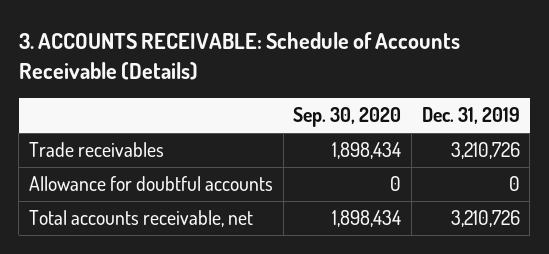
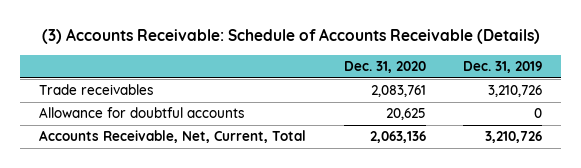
[18,31,460,80] 3. ACCOUNTS RECEIVABLE: Schedule of Accounts Receivable (Details) -> [41,28,540,45] (3) Accounts Receivable: Schedule of Accounts Receivable (Details)
[293,107,402,128] Sep. 30, 2020 -> none
none -> [343,61,426,74] Dec. 31, 2020
[28,210,253,228] Total accounts receivable, net -> [39,130,307,144] Accounts Receivable, Net, Current, Total

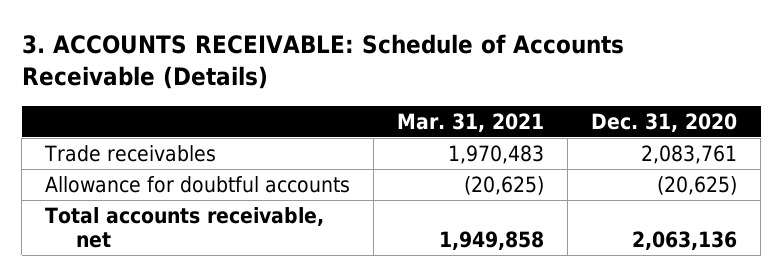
[41,28,540,45] (3) Accounts Receivable: Schedule of Accounts Receivable (Details) -> [21,34,624,90] 3. ACCOUNTS RECEIVABLE: Schedule of Accounts Receivable (Details)
[463,61,543,74] Dec. 31, 2019 -> none
none -> [397,112,545,132] Mar. 31, 2021
[385,108,426,121] 20,625 -> [657,176,738,196] (20,625)
[39,130,307,144] Accounts Receivable, Net, Current, Total -> [45,207,325,248] Total accounts receivable, net

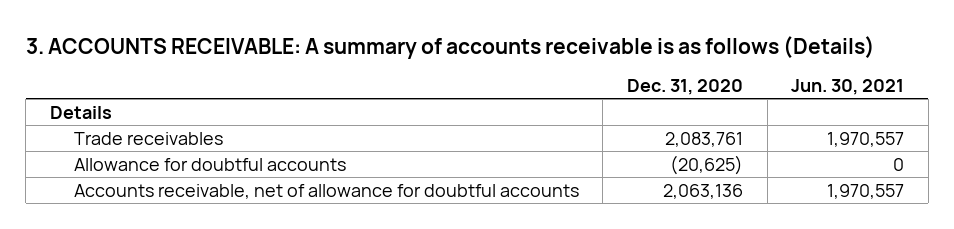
[21,34,624,90] 3. ACCOUNTS RECEIVABLE: Schedule of Accounts Receivable (Details) -> [25,35,875,59] 3. ACCOUNTS RECEIVABLE: A summary of accounts receivable is as follows (Details)
[397,112,545,132] Mar. 31, 2021 -> none
none -> [791,78,905,95] Jun. 30, 2021
none -> [49,105,112,119] Details
[45,207,325,248] Total accounts receivable, net -> [73,183,579,199] Accounts receivable, net of allowance for doubtful accounts

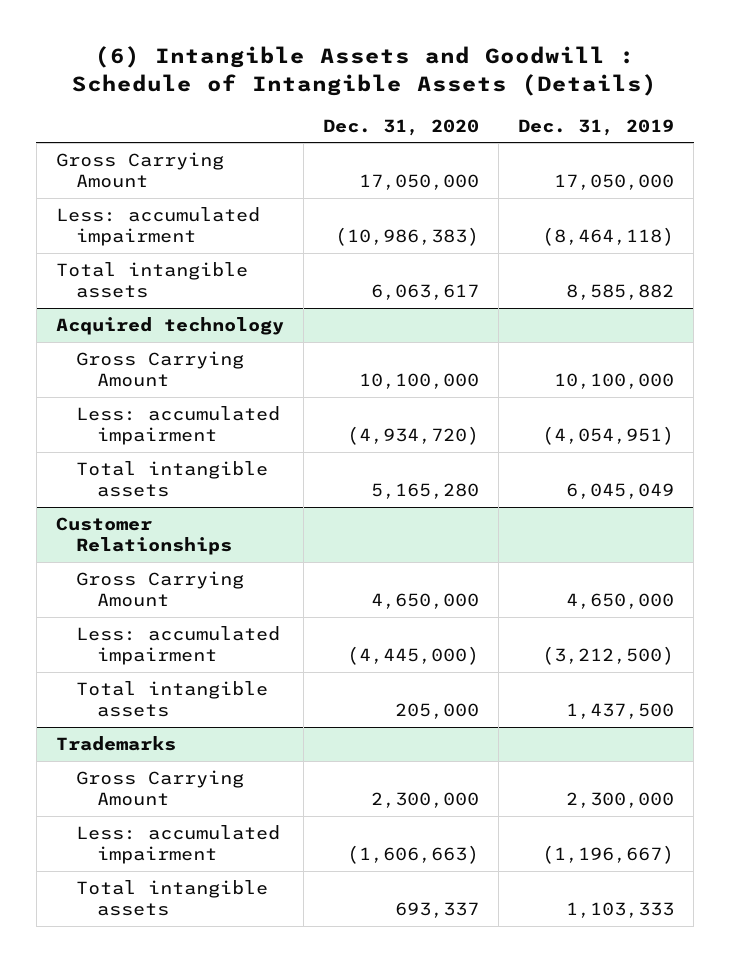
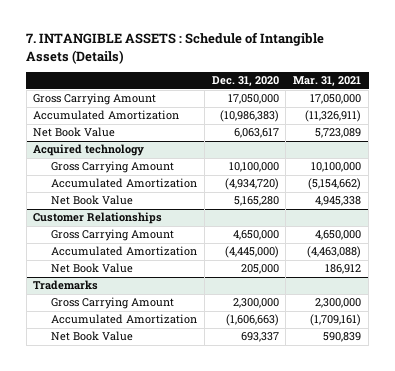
[71,46,657,96] (6) Intangible Assets and Goodwill : Schedule of Intangible Assets (Details) -> [26,32,325,64] 7. INTANGIBLE ASSETS : Schedule of Intangible Assets (Details)
[518,118,675,136] Dec. 31, 2019 -> none
none -> [293,76,362,87] Mar. 31, 2021
[55,207,260,246] Less: accumulated impairment -> [33,110,180,121] Accumulated Amortization
[55,262,248,298] Total intangible assets -> [33,127,116,138] Net Book Value
[76,406,281,445] Less: accumulated impairment -> [50,178,197,189] Accumulated Amortization
[76,461,269,497] Total intangible assets -> [50,195,133,206] Net Book Value
[76,626,281,665] Less: accumulated impairment -> [50,246,197,257] Accumulated Amortization
[76,681,269,717] Total intangible assets -> [50,263,133,274] Net Book Value
[76,825,281,864] Less: accumulated impairment -> [50,314,197,325] Accumulated Amortization
[76,880,269,916] Total intangible assets -> [50,331,133,342] Net Book Value

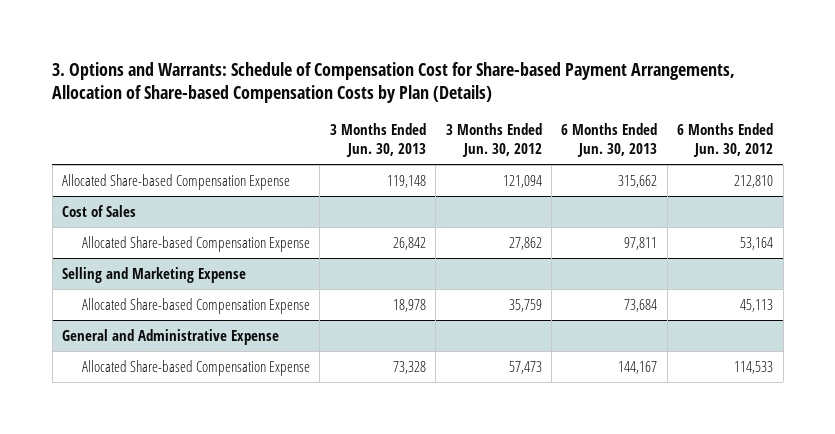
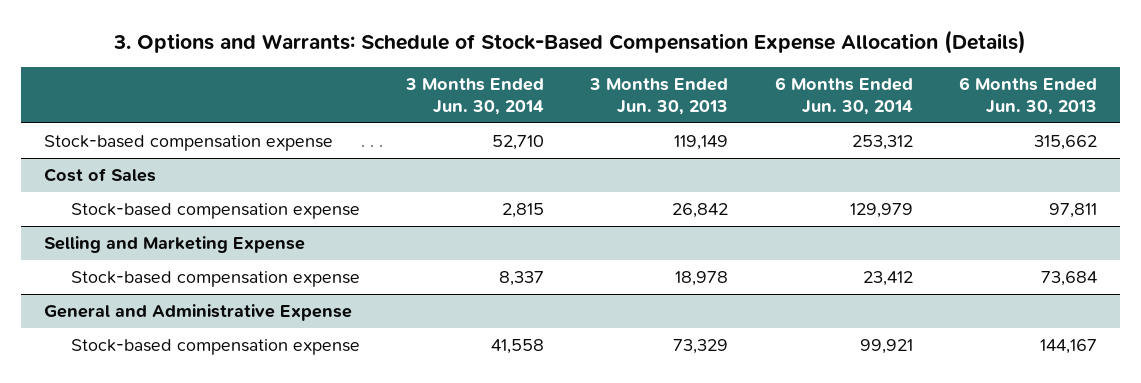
[52,61,736,103] 3. Options and Warrants: Schedule of Compensation Cost for Share-based Payment Arrangements, Allocation of Share-based Compensation Costs by Plan (Details) -> [113,29,1027,54] 3. Options and Warrants: Schedule of Stock-Based Compensation Expense Allocation (Details)
[445,122,542,158] 3 Months Ended Jun. 30, 2012 -> none
[677,122,774,158] 6 Months Ended Jun. 30, 2012 -> none
none -> [405,77,545,115] 3 Months Ended Jun. 30, 2014
none -> [774,76,913,115] 6 Months Ended Jun. 30, 2014
[62,173,291,190] Allocated Share-based Compensation Expense -> [43,135,333,152] Stock-based compensation expense
[386,174,426,188] 119,148 -> [674,135,729,151] 119,149
[82,235,311,252] Allocated Share-based Compensation Expense -> [71,203,361,220] Stock-based compensation expense
[82,297,311,314] Allocated Share-based Compensation Expense -> [71,271,361,288] Stock-based compensation expense
[82,359,311,376] Allocated Share-based Compensation Expense -> [71,339,361,356] Stock-based compensation expense
[392,360,426,374] 73,328 -> [673,339,729,355] 73,329

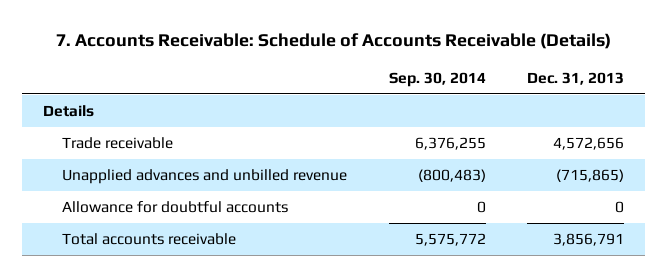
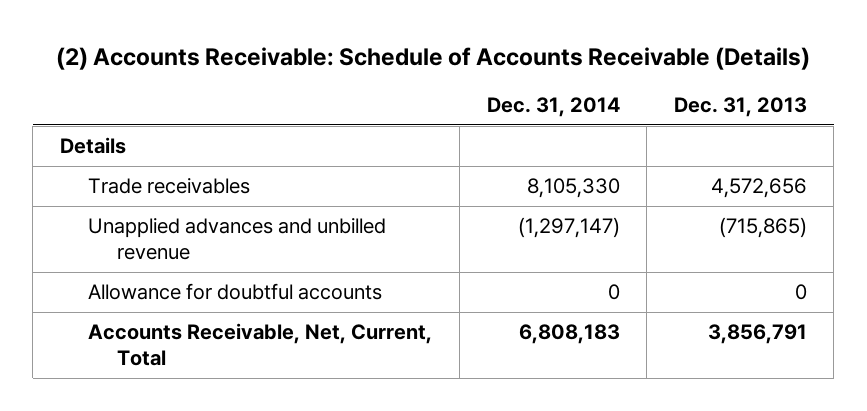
[55,33,611,50] 7. Accounts Receivable: Schedule of Accounts Receivable (Details) -> [56,46,811,70] (2) Accounts Receivable: Schedule of Accounts Receivable (Details)
[388,71,486,87] Sep. 30, 2014 -> none
none -> [486,97,620,118] Dec. 31, 2014
[61,136,173,149] Trade receivable -> [88,178,251,195] Trade receivables
[61,232,236,245] Total accounts receivable -> [88,323,433,366] Accounts Receivable, Net, Current, Total

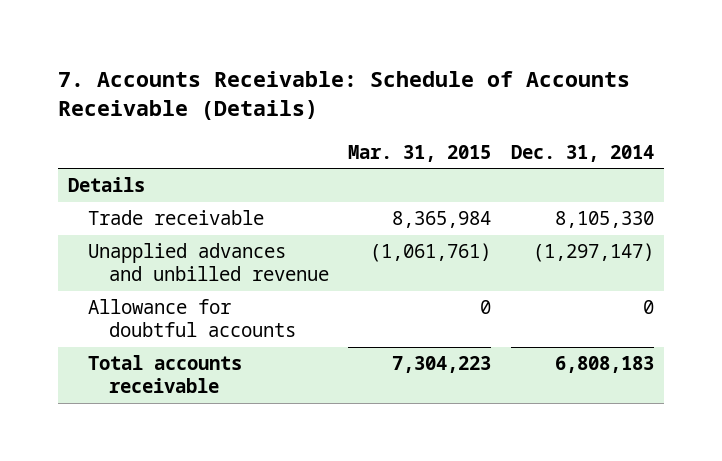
[56,46,811,70] (2) Accounts Receivable: Schedule of Accounts Receivable (Details) -> [58,71,631,121] 7. Accounts Receivable: Schedule of Accounts Receivable (Details)
[673,97,807,118] Dec. 31, 2013 -> none
none -> [348,144,492,162] Mar. 31, 2015
[88,178,251,195] Trade receivables -> [88,210,265,226] Trade receivable
[88,323,433,366] Accounts Receivable, Net, Current, Total -> [88,355,243,394] Total accounts receivable

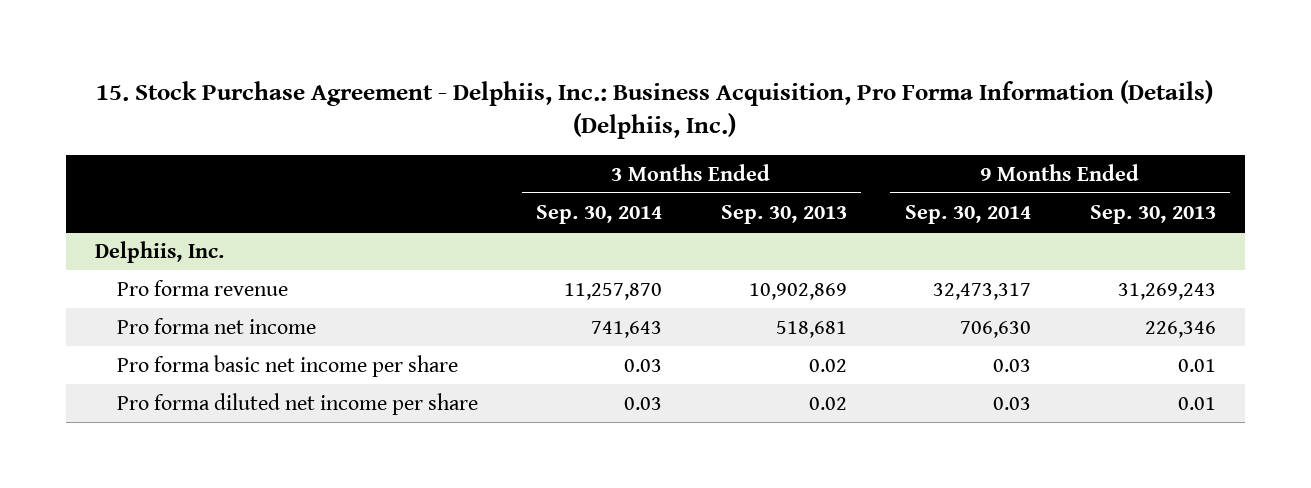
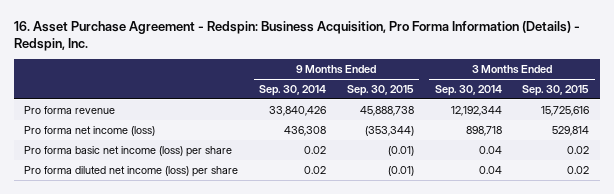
[96,79,1214,140] 15. Stock Purchase Agreement - Delphiis, Inc.: Business Acquisition, Pro Forma Information (Details) (Delphiis, Inc.) -> [13,21,580,52] 16. Asset Purchase Agreement - Redspin: Business Acquisition, Pro Forma Information (Details) - Redspin, Inc.
[720,204,847,224] Sep. 30, 2013 -> none
[1089,204,1216,224] Sep. 30, 2013 -> none
none -> [346,85,414,97] Sep. 30, 2015
none -> [522,85,590,97] Sep. 30, 2015
[95,240,225,263] Delphiis, Inc. -> none
[564,282,663,300] 11,257,870 -> [450,105,502,116] 12,192,344
[933,282,1032,300] 32,473,317 -> [268,105,326,116] 33,840,426
[116,317,316,334] Pro forma net income -> [24,125,156,136] Pro forma net income (loss)
[591,320,663,338] 741,643 -> [465,125,502,136] 898,718
[960,320,1032,338] 706,630 -> [283,125,326,136] 436,308
[116,354,458,377] Pro forma basic net income per share -> [24,145,233,157] Pro forma basic net income (loss) per share
[624,358,663,372] 0.03 -> [478,145,502,154] 0.04
[993,358,1032,372] 0.03 -> [303,145,326,154] 0.02
[116,392,478,415] Pro forma diluted net income per share -> [24,165,239,177] Pro forma diluted net income (loss) per share
[624,396,663,410] 0.03 -> [478,165,502,174] 0.04
[993,396,1032,410] 0.03 -> [303,165,326,174] 0.02

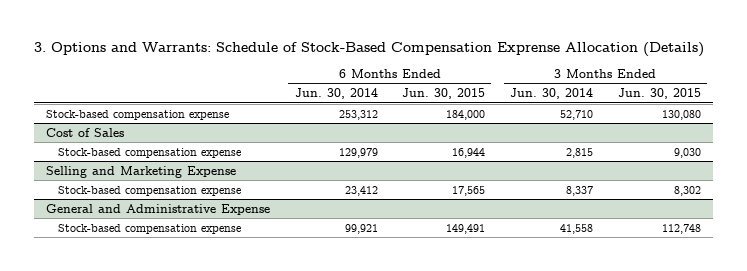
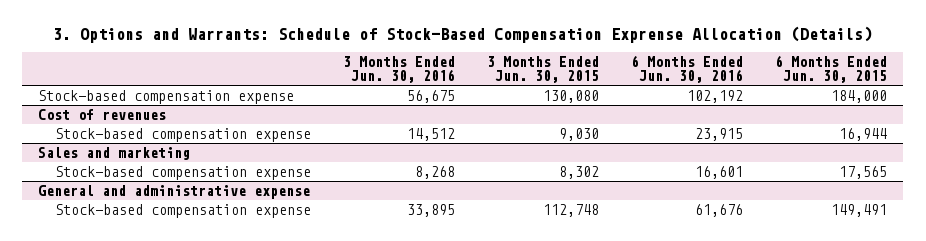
[294,88,378,100] Jun. 30, 2014 -> none
[509,88,593,100] Jun. 30, 2014 -> none
none -> [342,56,455,83] 3 Months Ended Jun. 30, 2016
none -> [631,55,744,83] 6 Months Ended Jun. 30, 2016
[45,127,124,137] Cost of Sales -> [38,109,167,121] Cost of revenues
[45,165,236,178] Selling and Marketing Expense -> [38,147,191,161] Sales and marketing
[45,203,270,215] General and Administrative Expense -> [38,185,311,200] General and administrative expense

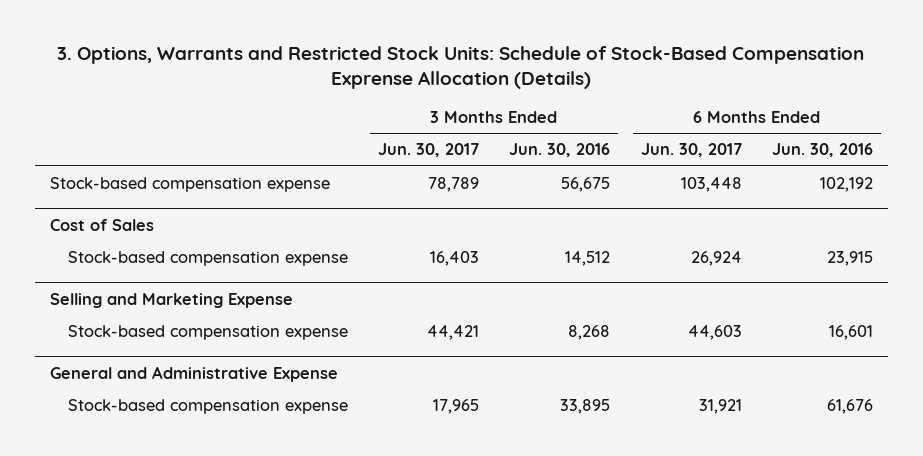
[52,26,872,44] 3. Options and Warrants: Schedule of Stock-Based Compensation Exprense Allocation (Details) -> [57,45,865,90] 3. Options, Warrants and Restricted Stock Units: Schedule of Stock-Based Compensation Exprense Allocation (Details)
[486,56,599,83] 3 Months Ended Jun. 30, 2015 -> none
[775,55,888,83] 6 Months Ended Jun. 30, 2015 -> none
none -> [378,143,480,158] Jun. 30, 2017
none -> [640,143,742,158] Jun. 30, 2017
[38,109,167,121] Cost of revenues -> [49,218,154,231] Cost of Sales
[38,147,191,161] Sales and marketing -> [49,292,293,308] Selling and Marketing Expense
[38,185,311,200] General and administrative expense -> [49,365,338,382] General and Administrative Expense

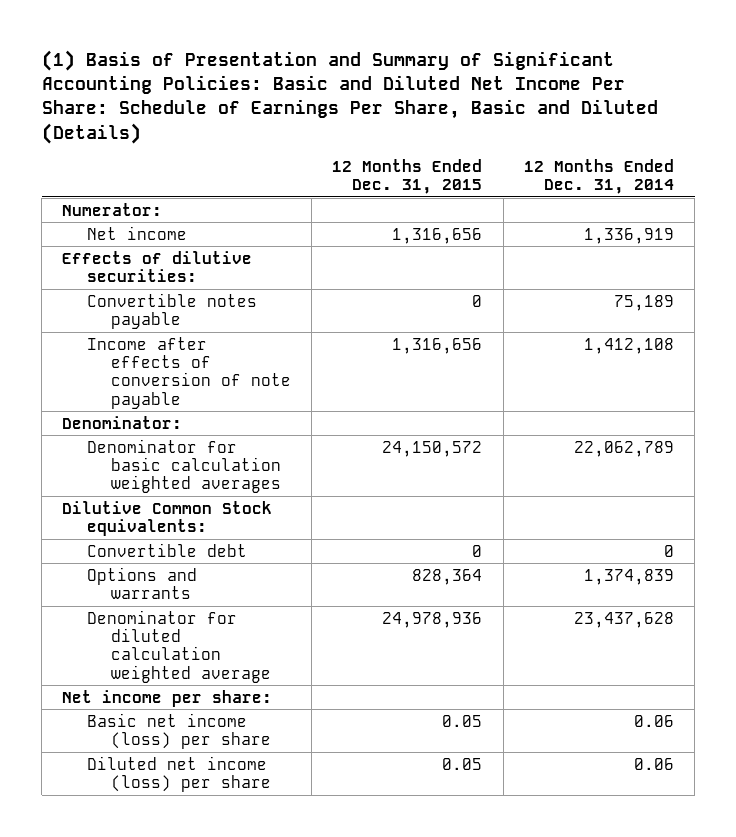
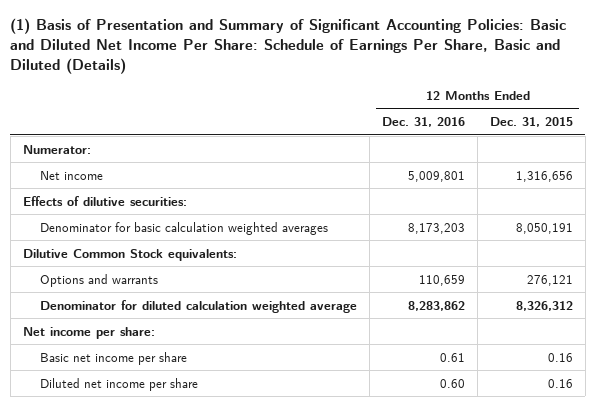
[523,158,674,195] 12 Months Ended Dec. 31, 2014 -> none
none -> [382,117,466,128] Dec. 31, 2016
[86,292,257,329] Convertible notes payable -> none
[86,336,291,409] Income after effects of conversion of note payable -> none
[62,415,183,429] Denominator: -> none
[382,440,483,457] 24,150,572 -> [516,222,574,234] 8,050,191
[86,542,247,557] Convertible debt -> none
[412,568,483,585] 828,364 -> [527,274,574,286] 276,121
[382,611,483,628] 24,978,936 -> [516,300,574,311] 8,326,312
[86,712,271,749] Basic net income (loss) per share -> [40,351,188,365] Basic net income per share
[442,714,483,727] 0.05 -> [548,352,574,362] 0.16
[86,755,271,792] Diluted net income (loss) per share -> [40,377,199,391] Diluted net income per share
[442,757,483,770] 0.05 -> [548,378,574,388] 0.16

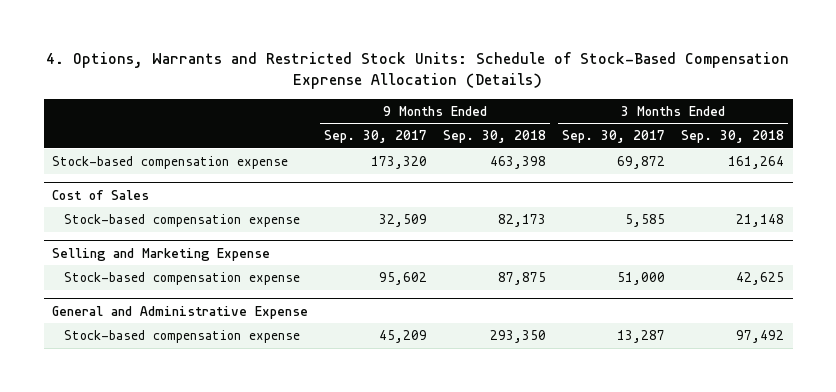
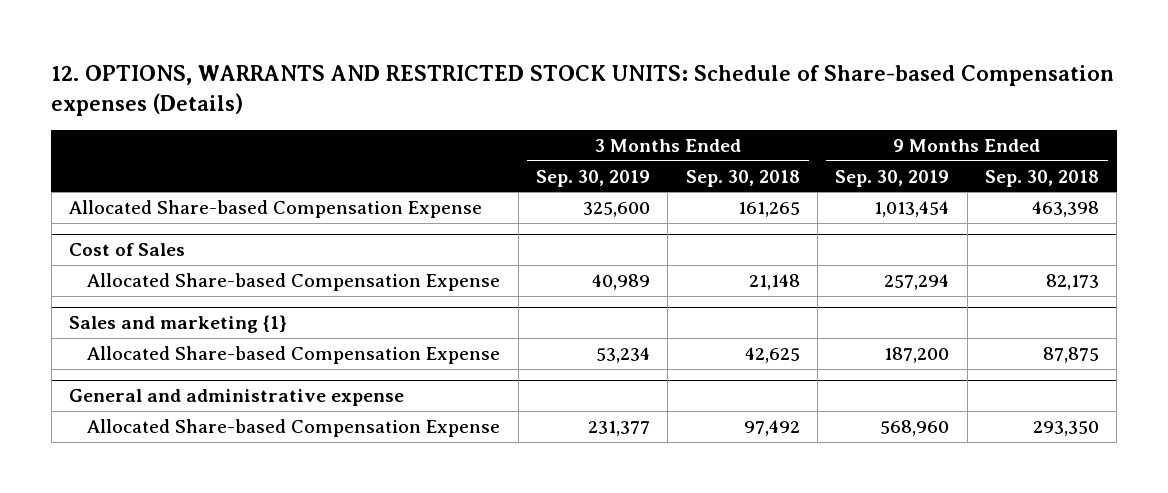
[46,52,790,90] 4. Options, Warrants and Restricted Stock Units: Schedule of Stock-Based Compensation Exprense Allocation (Details) -> [51,65,1115,116] 12. OPTIONS, WARRANTS AND RESTRICTED STOCK UNITS: Schedule of Share-based Compensation expenses (Details)
[323,130,427,144] Sep. 30, 2017 -> none
[562,130,666,144] Sep. 30, 2017 -> none
none -> [536,169,651,187] Sep. 30, 2019
none -> [835,169,950,187] Sep. 30, 2019
[51,155,288,169] Stock-based compensation expense -> [69,199,483,218] Allocated Share-based Compensation Expense
[728,155,785,169] 161,264 -> [737,201,800,217] 161,265
[63,213,300,227] Stock-based compensation expense -> [87,272,501,291] Allocated Share-based Compensation Expense
[51,247,270,261] Selling and Marketing Expense -> [69,314,288,333] Sales and marketing {1}
[63,271,300,285] Stock-based compensation expense -> [87,345,501,364] Allocated Share-based Compensation Expense
[51,305,308,319] General and Administrative Expense -> [69,388,405,406] General and administrative expense
[63,329,300,343] Stock-based compensation expense -> [87,418,501,437] Allocated Share-based Compensation Expense

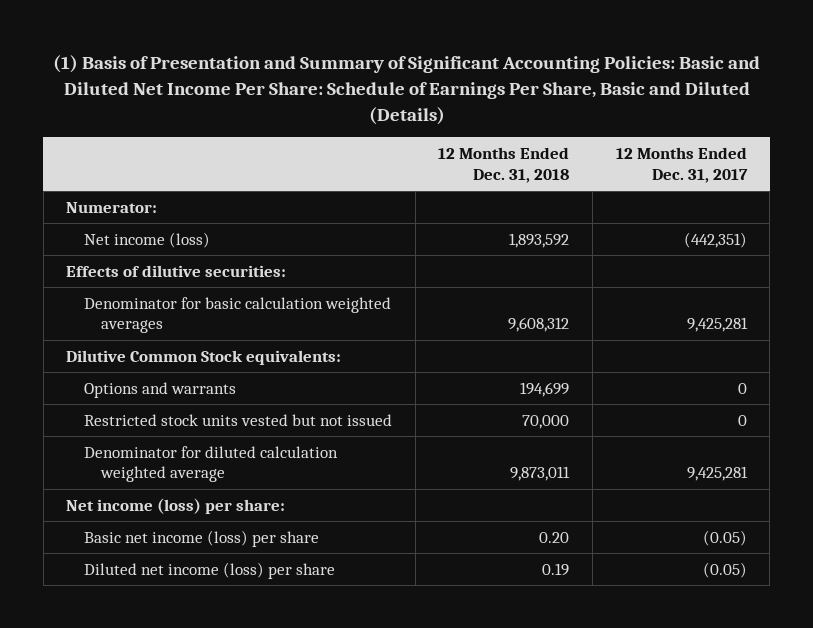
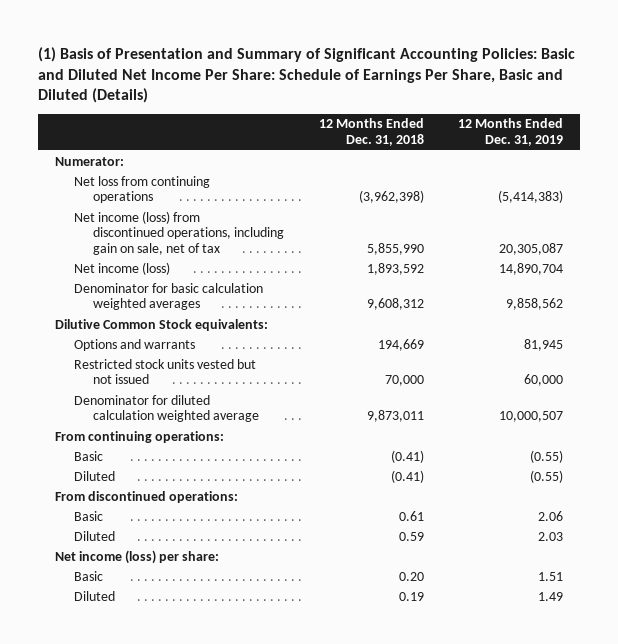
[615,147,748,183] 12 Months Ended Dec. 31, 2017 -> none
none -> [458,118,564,146] 12 Months Ended Dec. 31, 2019
none -> [74,175,211,204] Net loss from continuing operations
none -> [74,210,285,255] Net income (loss) from discontinued operations, including gain on sale, net of tax
[66,264,287,277] Effects of dilutive securities: -> none
[520,381,570,397] 194,699 -> [377,338,424,351] 194,669
none -> [55,430,225,443] From continuing operations:
none -> [74,450,104,461] Basic
none -> [74,470,116,481] Diluted
none -> [55,490,239,503] From discontinued operations:
none -> [74,510,104,521] Basic
none -> [74,530,116,541] Diluted
[83,529,319,547] Basic net income (loss) per share -> [74,570,104,581] Basic
[83,561,335,579] Diluted net income (loss) per share -> [74,590,116,601] Diluted

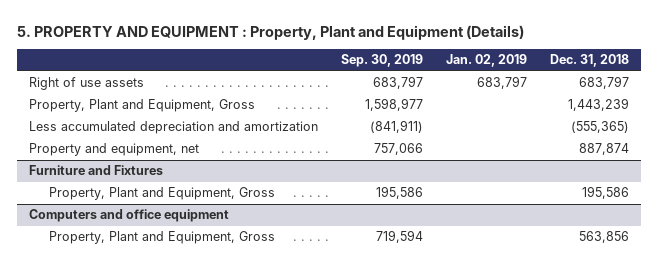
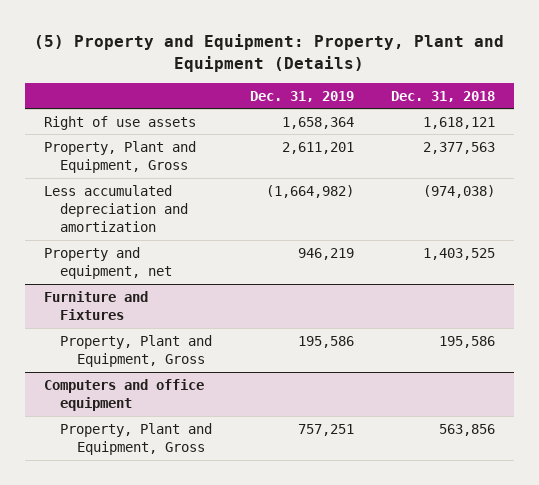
[17,24,525,40] 5. PROPERTY AND EQUIPMENT : Property, Plant and Equipment (Details) -> [34,33,505,72] (5) Property and Equipment: Property, Plant and Equipment (Details)
[340,54,423,68] Sep. 30, 2019 -> none
[446,54,528,68] Jan. 02, 2019 -> none
none -> [249,90,354,102] Dec. 31, 2019
[579,76,630,90] 683,797 -> [423,116,496,129] 1,618,121
[568,98,630,112] 1,443,239 -> [423,141,496,154] 2,377,563
[571,121,630,134] (555,365) -> [423,184,496,198] (974,038)
[579,143,630,156] 887,874 -> [423,247,496,260] 1,403,525

